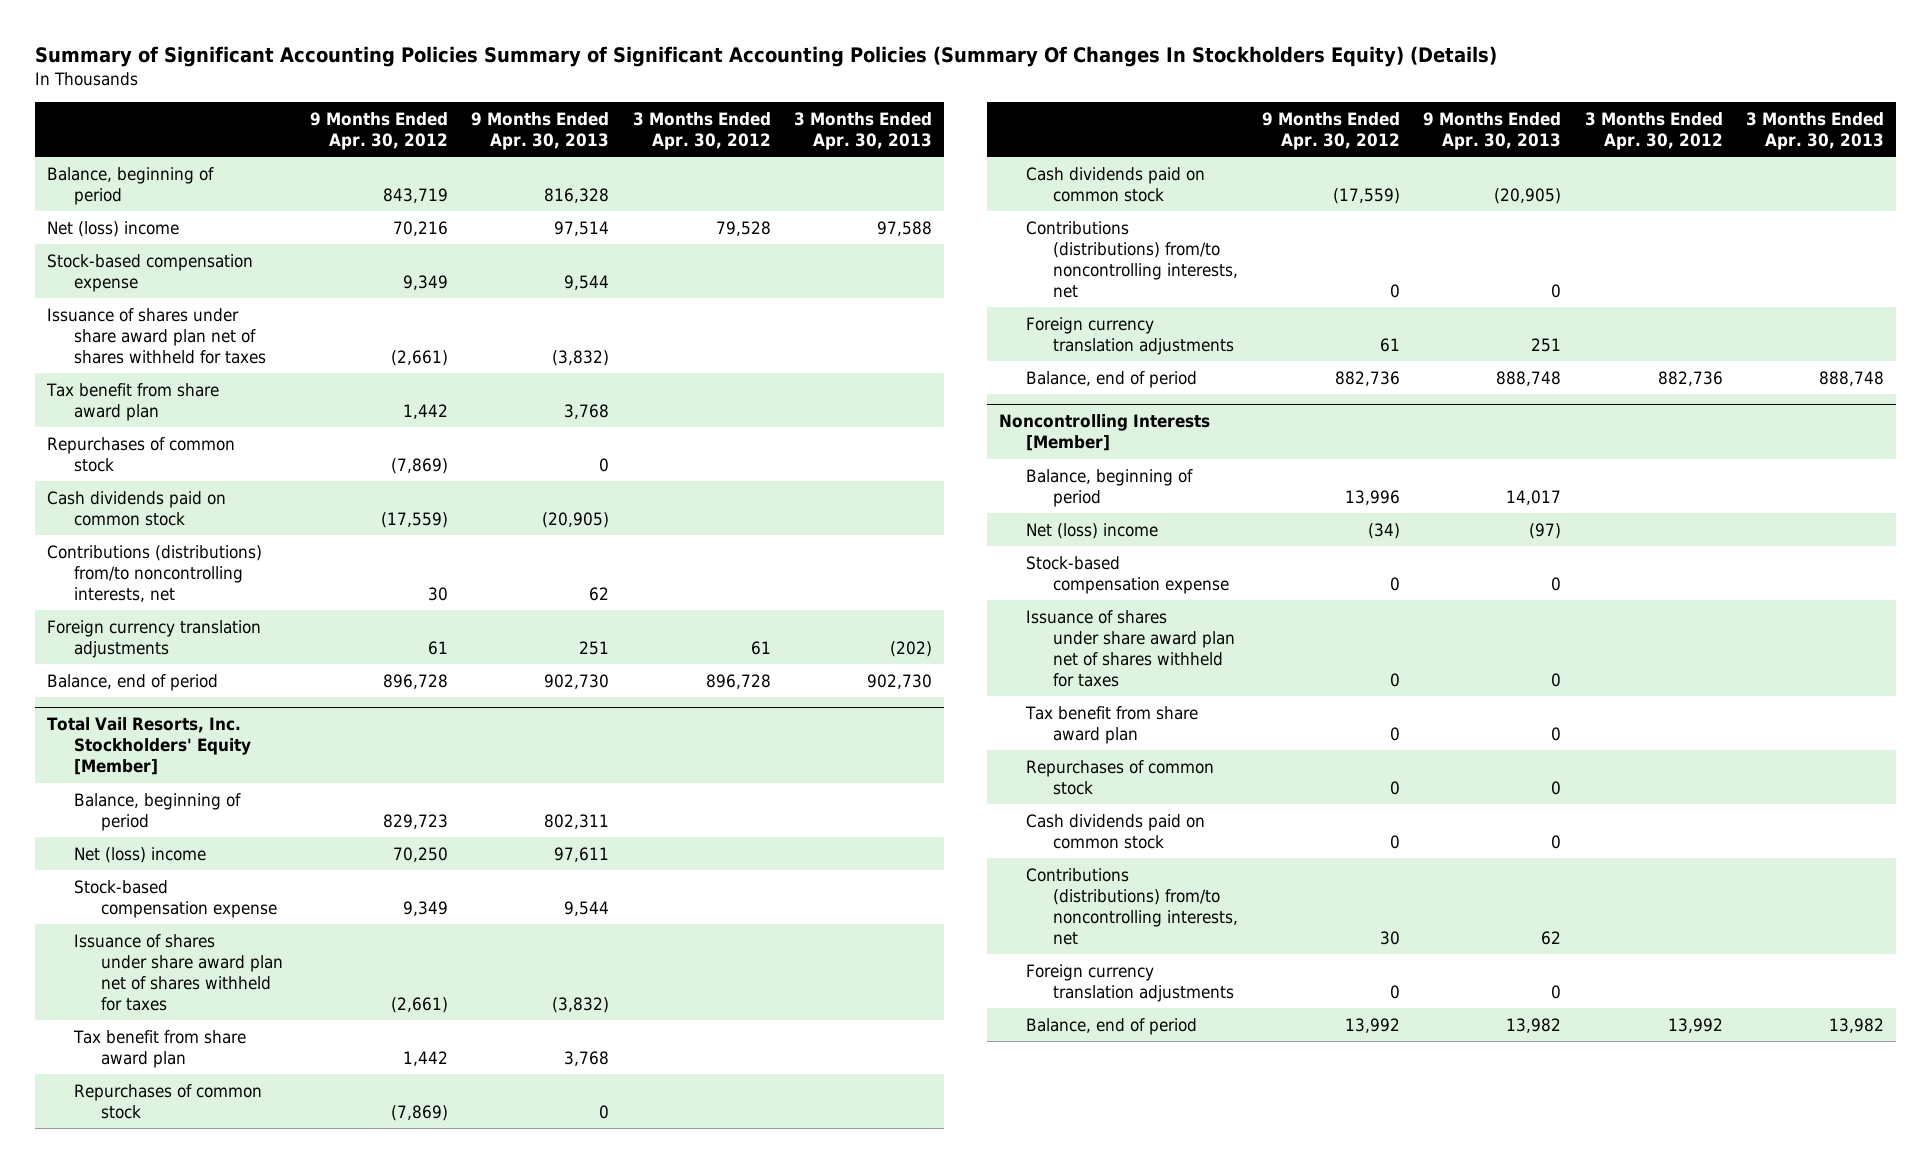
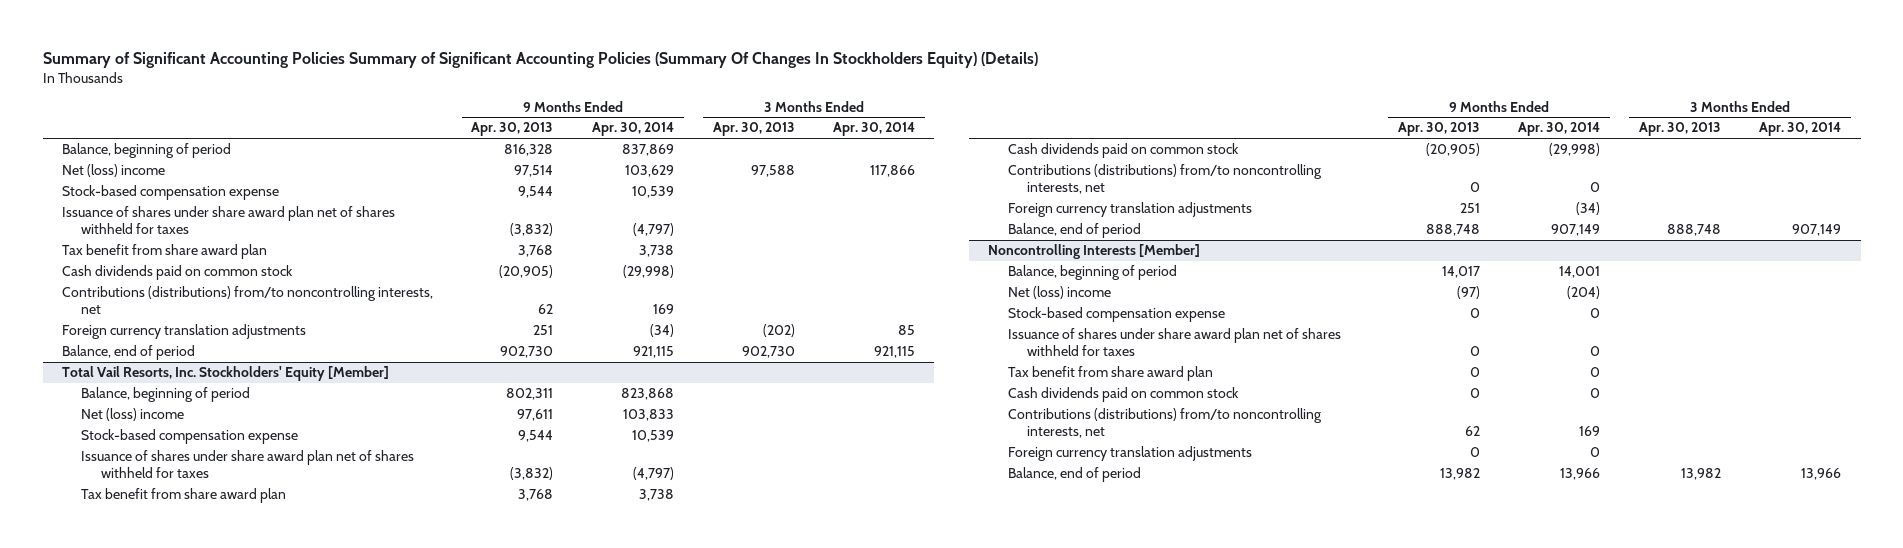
[309,111,448,150] 9 Months Ended Apr. 30, 2012 -> none
[632,111,771,150] 3 Months Ended Apr. 30, 2012 -> none
none -> [591,122,674,137] Apr. 30, 2014
none -> [833,122,916,137] Apr. 30, 2014
[46,436,235,472] Repurchases of common stock -> none
[73,1083,262,1119] Repurchases of common stock -> none
[1025,759,1214,795] Repurchases of common stock -> none

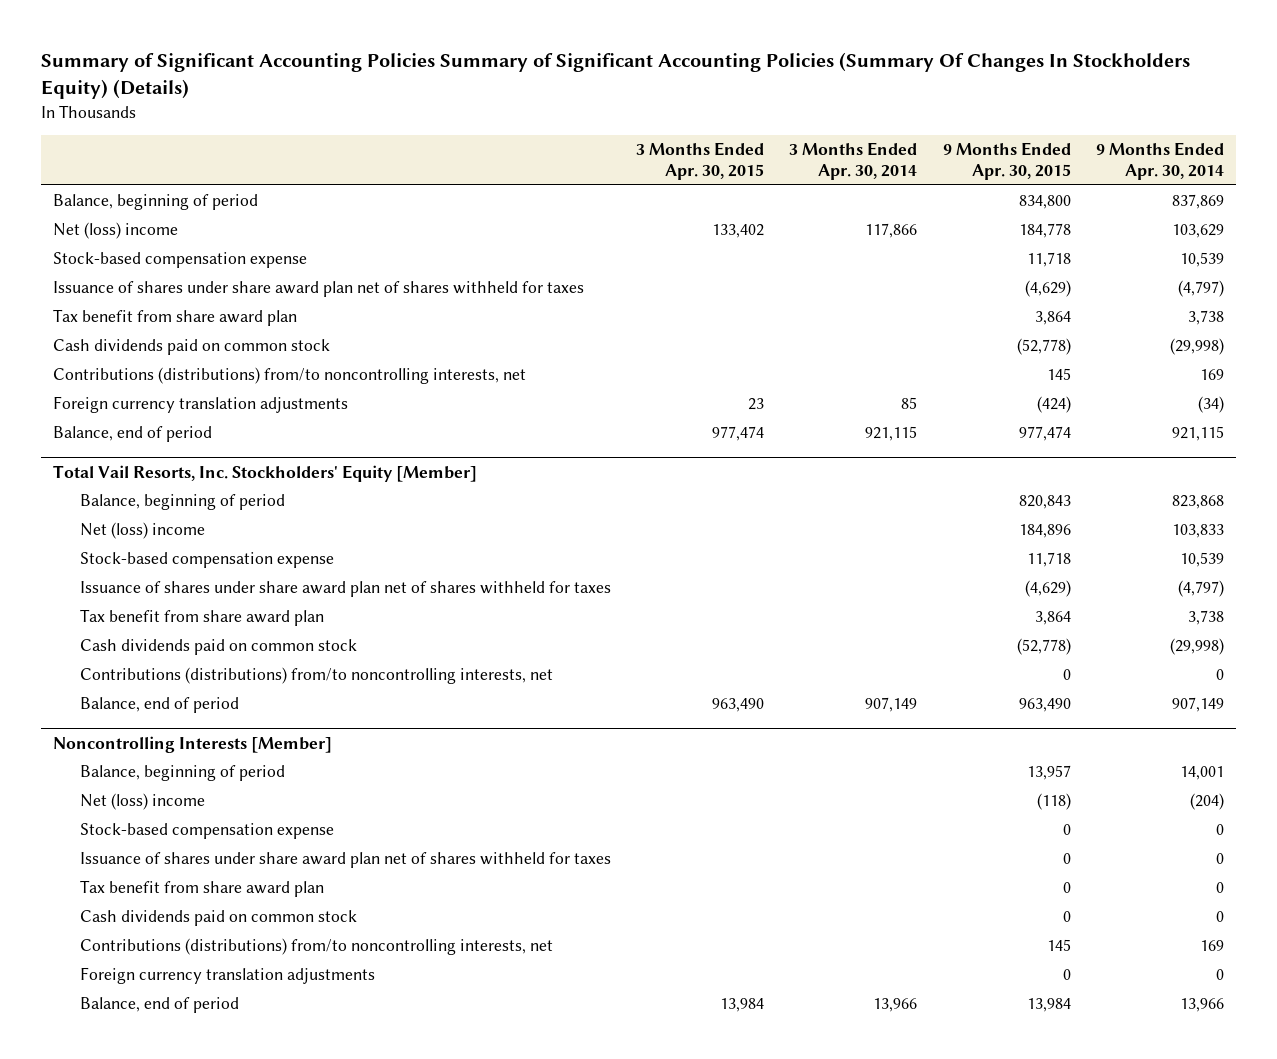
[471,122,554,137] Apr. 30, 2013 -> none
[712,122,795,137] Apr. 30, 2013 -> none
none -> [636,141,765,180] 3 Months Ended Apr. 30, 2015
none -> [942,141,1071,180] 9 Months Ended Apr. 30, 2015
[1007,202,1252,218] Foreign currency translation adjustments -> none

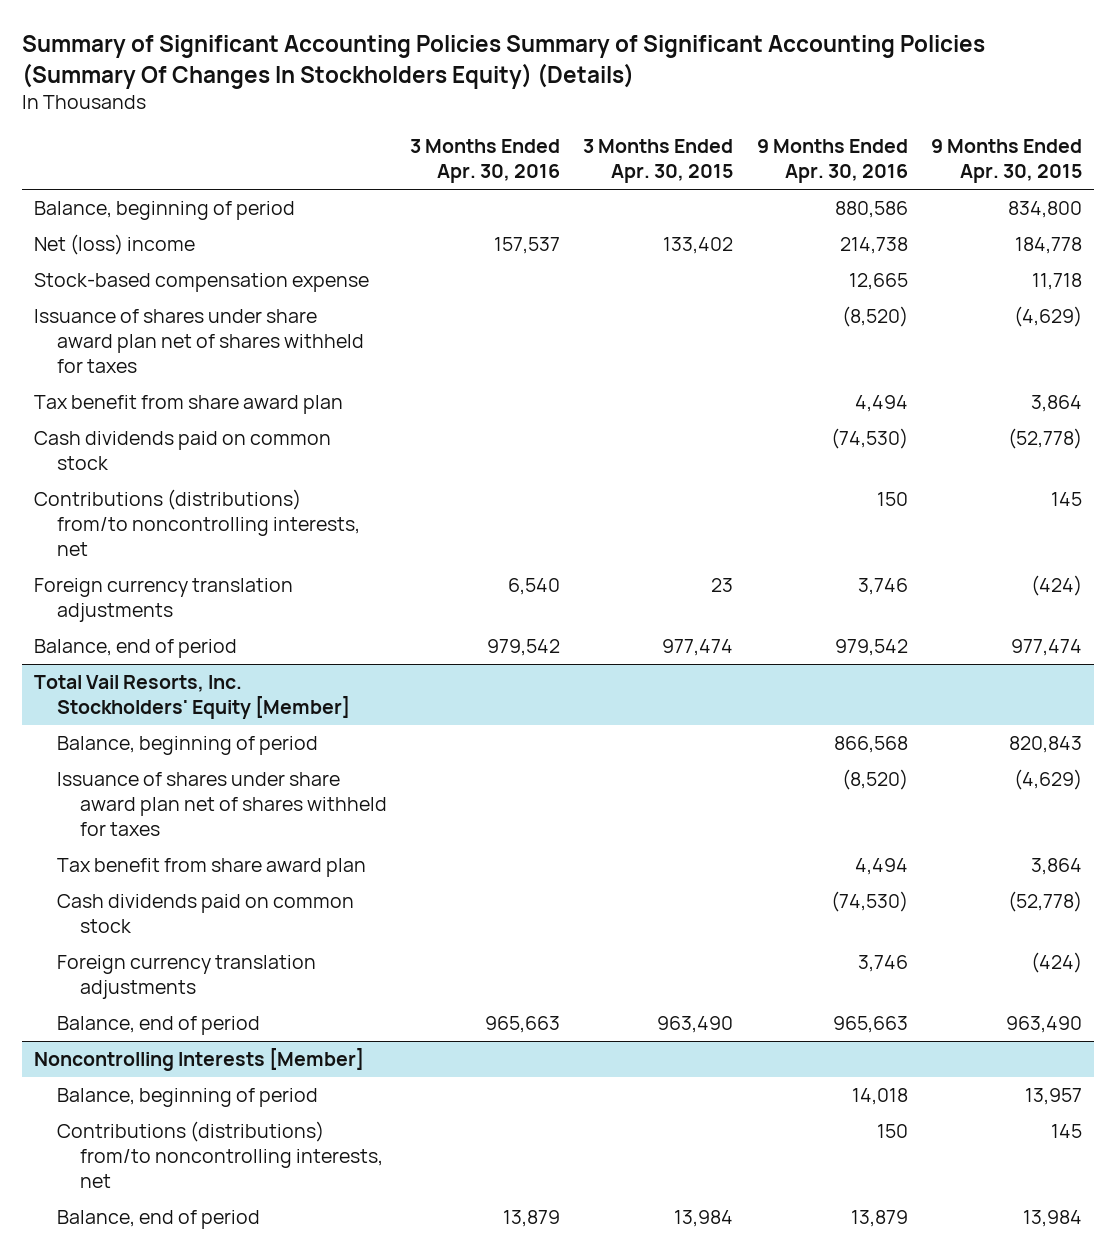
[789,141,918,180] 3 Months Ended Apr. 30, 2014 -> none
[1095,141,1224,180] 9 Months Ended Apr. 30, 2014 -> none
none -> [410,139,561,184] 3 Months Ended Apr. 30, 2016
none -> [756,139,908,184] 9 Months Ended Apr. 30, 2016
[80,522,206,540] Net (loss) income -> none
[80,552,335,569] Stock-based compensation expense -> none
[80,667,554,685] Contributions (distributions) from/to noncontrolling interests, net -> none
none -> [56,954,316,1000] Foreign currency translation adjustments
[80,793,206,811] Net (loss) income -> none
[80,823,335,840] Stock-based compensation expense -> none
[80,852,612,869] Issuance of shares under share award plan net of shares withheld for taxes -> none
[80,880,325,898] Tax benefit from share award plan -> none
[80,910,358,927] Cash dividends paid on common stock -> none
[80,967,376,985] Foreign currency translation adjustments -> none

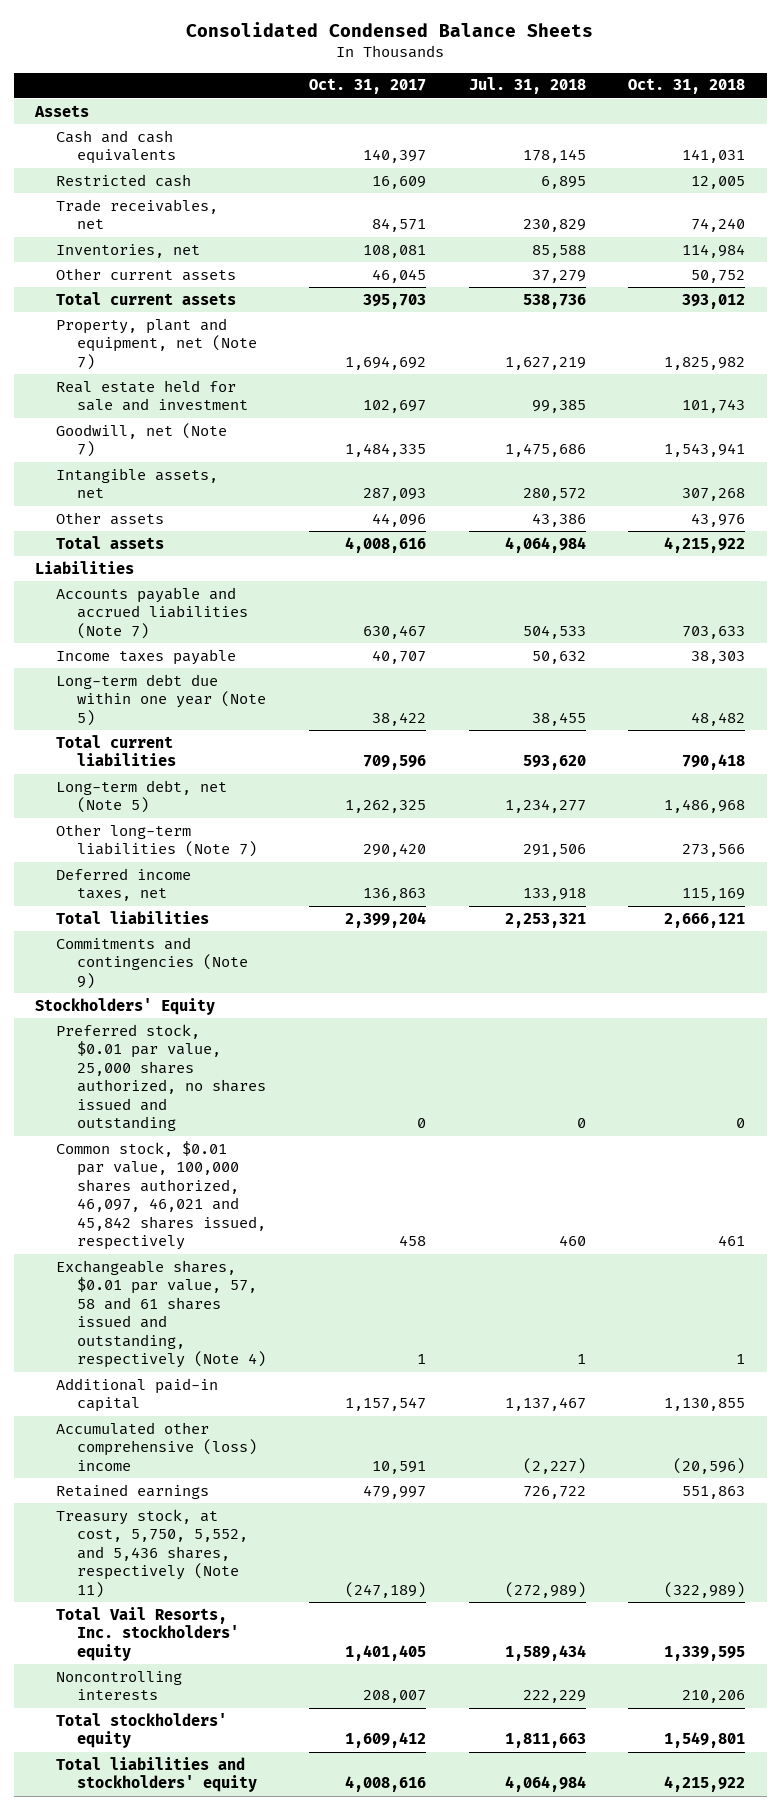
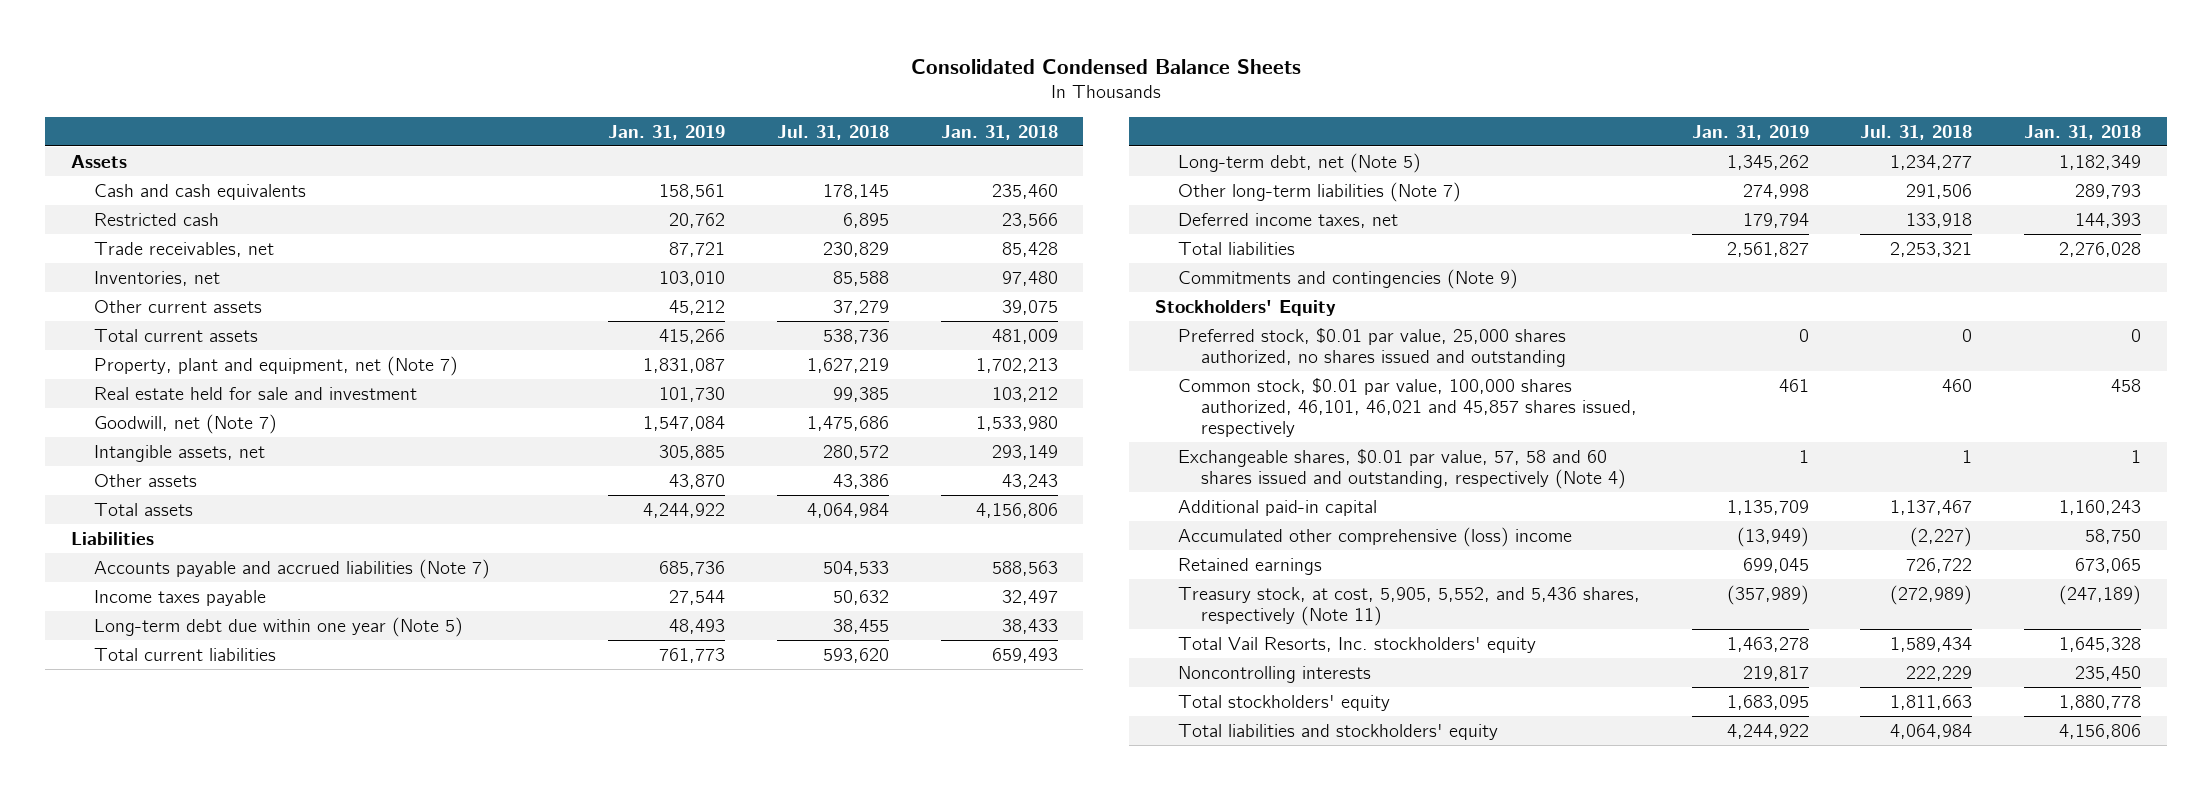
[308,78,426,95] Oct. 31, 2017 -> none
[628,78,746,95] Oct. 31, 2018 -> none
none -> [608,124,726,140] Jan. 31, 2019
none -> [940,124,1058,140] Jan. 31, 2018
[56,1140,267,1251] Common stock, $0.01 par value, 100,000 shares authorized, 46,097, 46,021 and 45,842 shares issued, respectively -> [1177,377,1637,437] Common stock, $0.01 par value, 100,000 shares authorized, 46,101, 46,021 and 45,857 shares issued, respectively
[56,1259,267,1369] Exchangeable shares, $0.01 par value, 57, 58 and 61 shares issued and outstanding, respectively (Note 4) -> [1177,448,1626,489] Exchangeable shares, $0.01 par value, 57, 58 and 60 shares issued and outstanding, respectively (Note 4)
[56,1508,249,1598] Treasury stock, at cost, 5,750, 5,552, and 5,436 shares, respectively (Note 11) -> [1177,586,1640,626] Treasury stock, at cost, 5,905, 5,552, and 5,436 shares, respectively (Note 11)

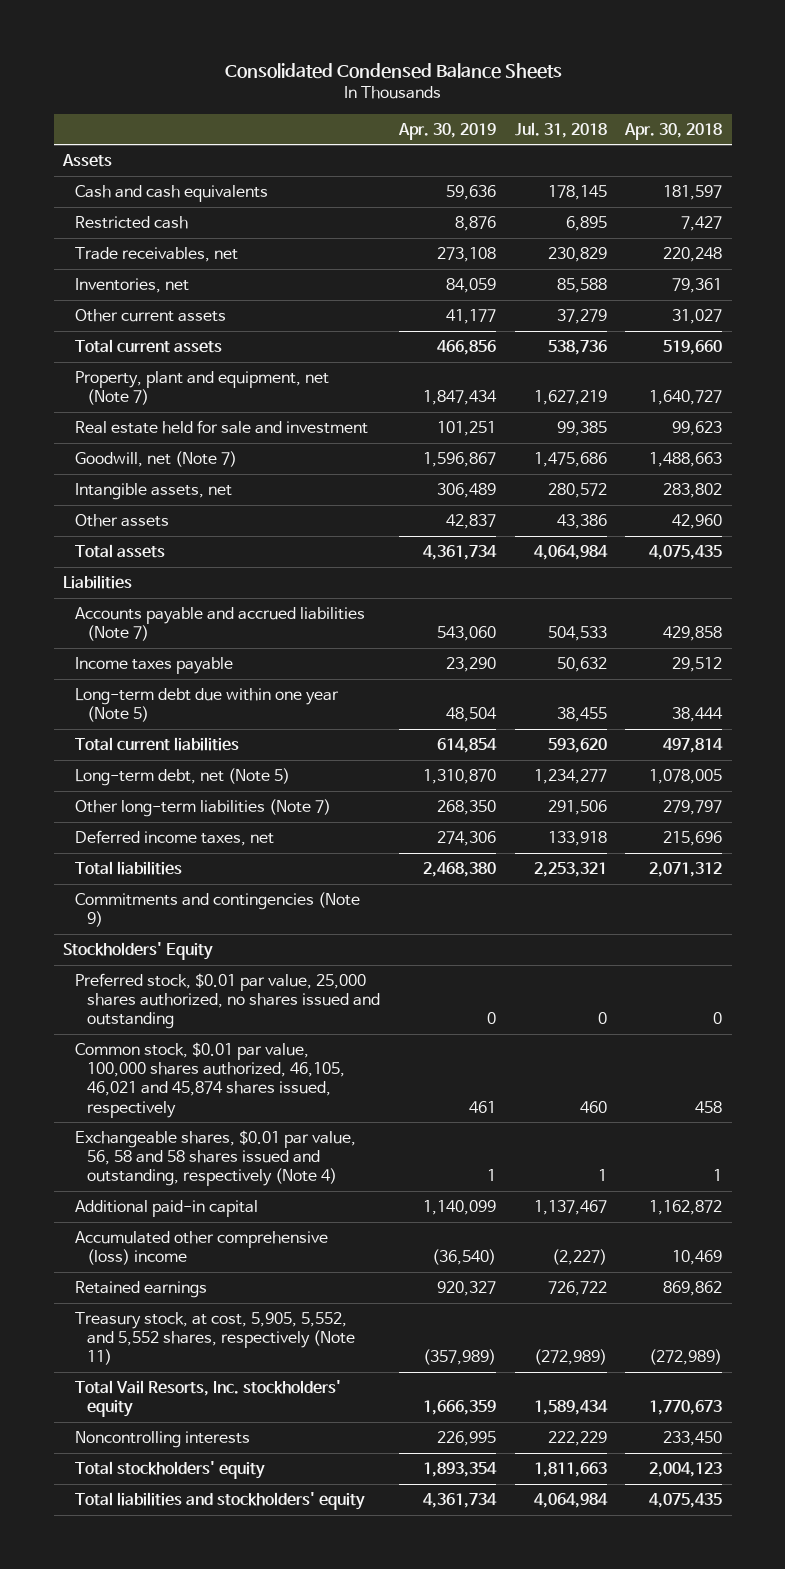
[608,124,726,140] Jan. 31, 2019 -> none
[940,124,1058,140] Jan. 31, 2018 -> none
none -> [397,122,496,140] Apr. 30, 2019
none -> [624,122,723,140] Apr. 30, 2018
[1177,377,1637,437] Common stock, $0.01 par value, 100,000 shares authorized, 46,101, 46,021 and 45,857 shares issued, respectively -> [74,1041,345,1118] Common stock, $0.01 par value, 100,000 shares authorized, 46,105, 46,021 and 45,874 shares issued, respectively
[1177,448,1626,489] Exchangeable shares, $0.01 par value, 57, 58 and 60 shares issued and outstanding, respectively (Note 4) -> [74,1129,356,1187] Exchangeable shares, $0.01 par value, 56, 58 and 58 shares issued and outstanding, respectively (Note 4)
[1177,586,1640,626] Treasury stock, at cost, 5,905, 5,552, and 5,436 shares, respectively (Note 11) -> [74,1311,355,1366] Treasury stock, at cost, 5,905, 5,552, and 5,552 shares, respectively (Note 11)

